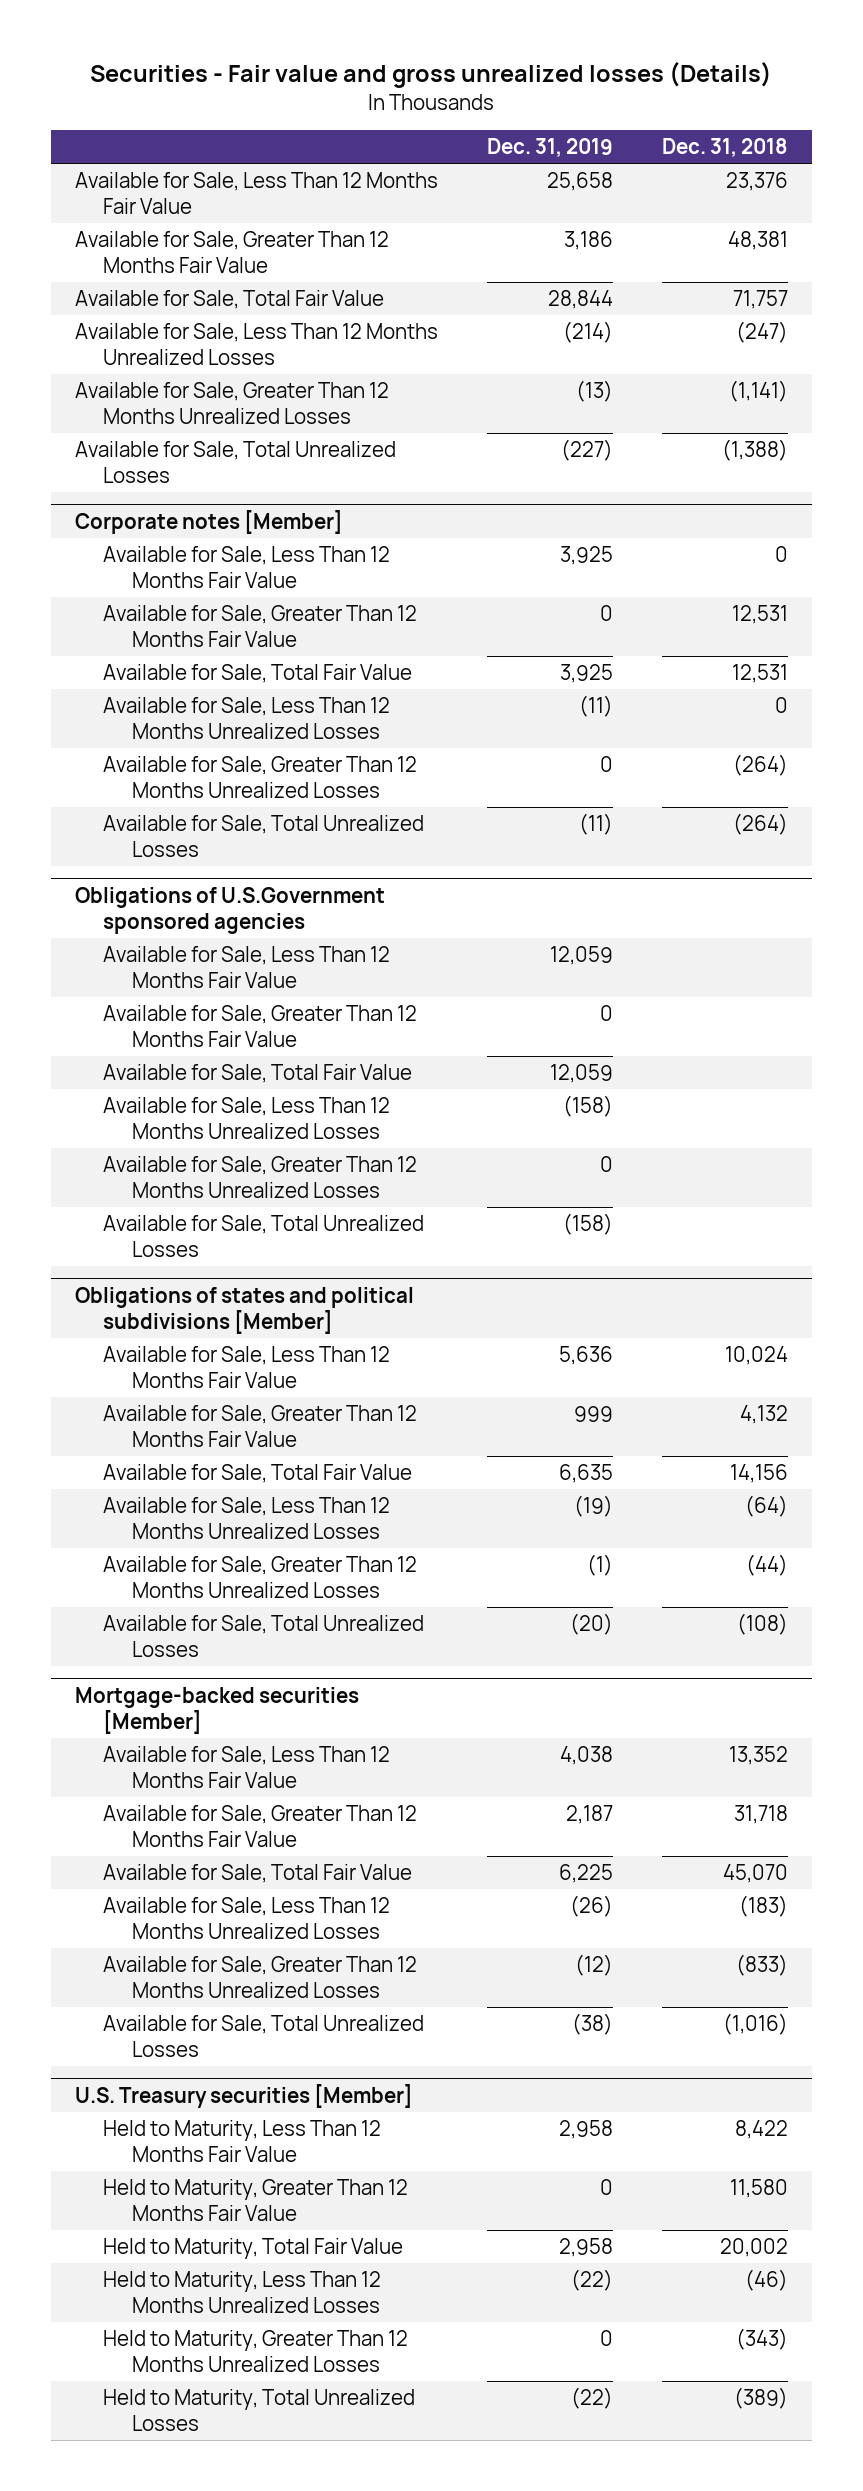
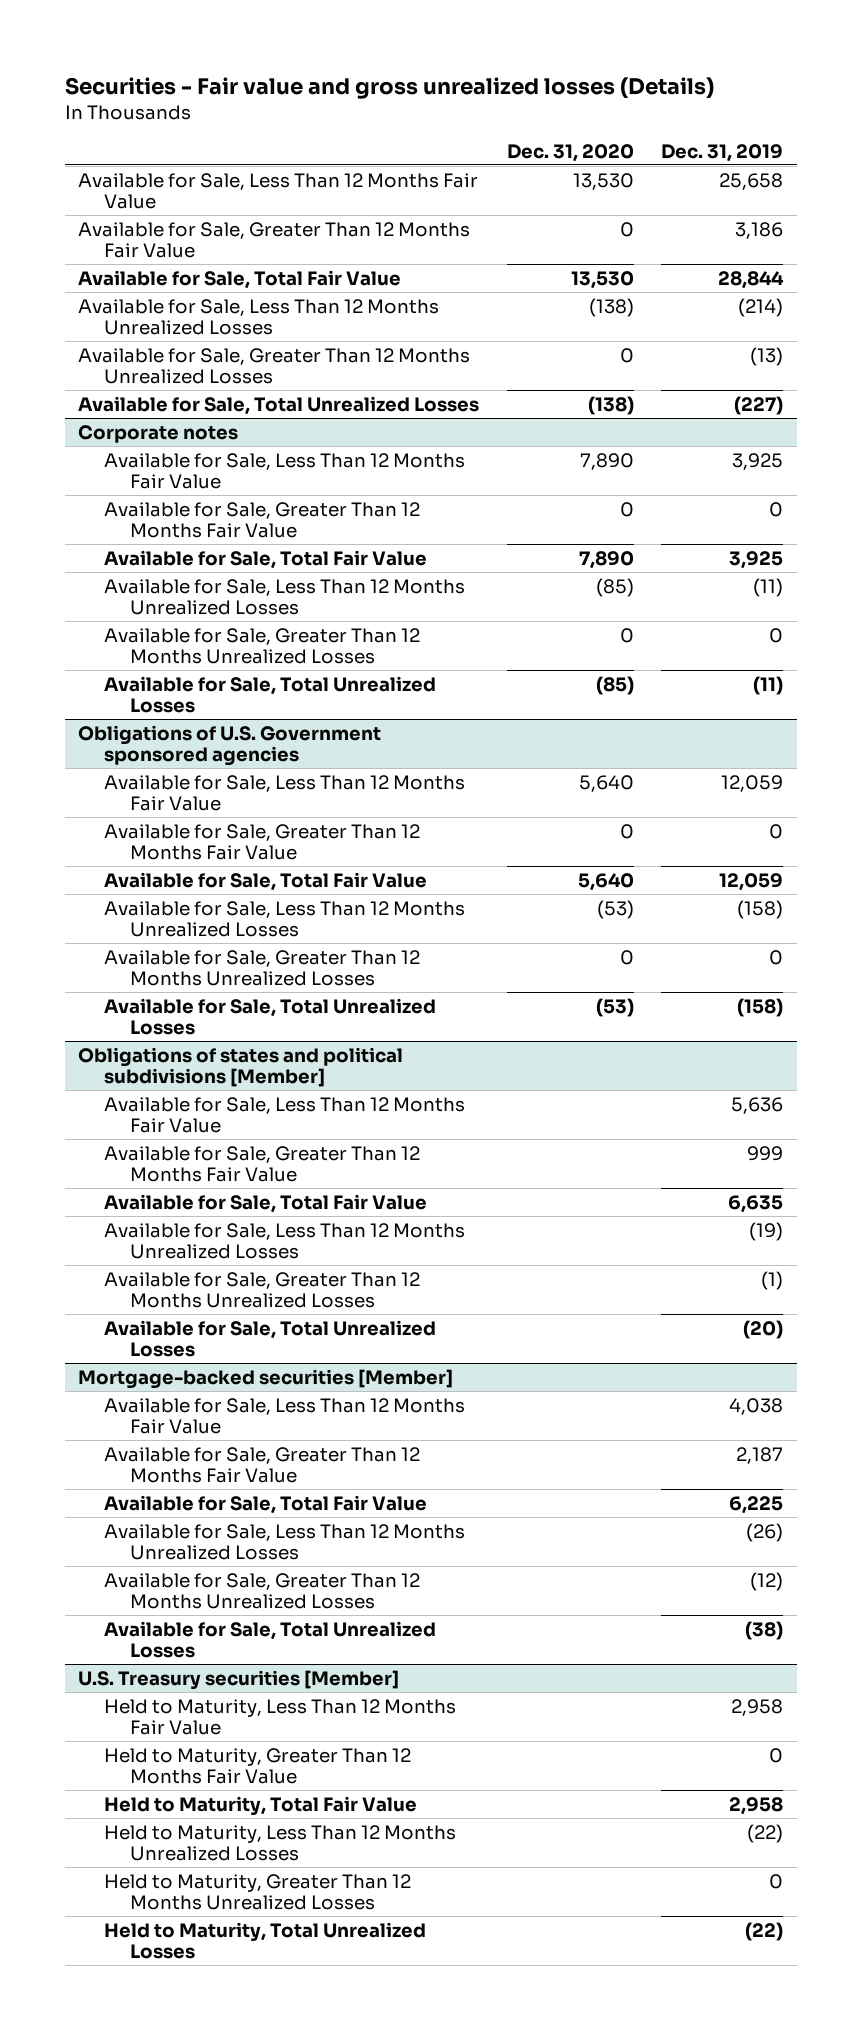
[661,138,788,158] Dec. 31, 2018 -> none
none -> [506,143,634,162] Dec. 31, 2020
[75,510,344,535] Corporate notes [Member] -> [78,424,239,443] Corporate notes
[75,887,386,935] Obligations of U.S.Government sponsored agencies -> [78,724,382,767] Obligations of U.S. Government sponsored agencies

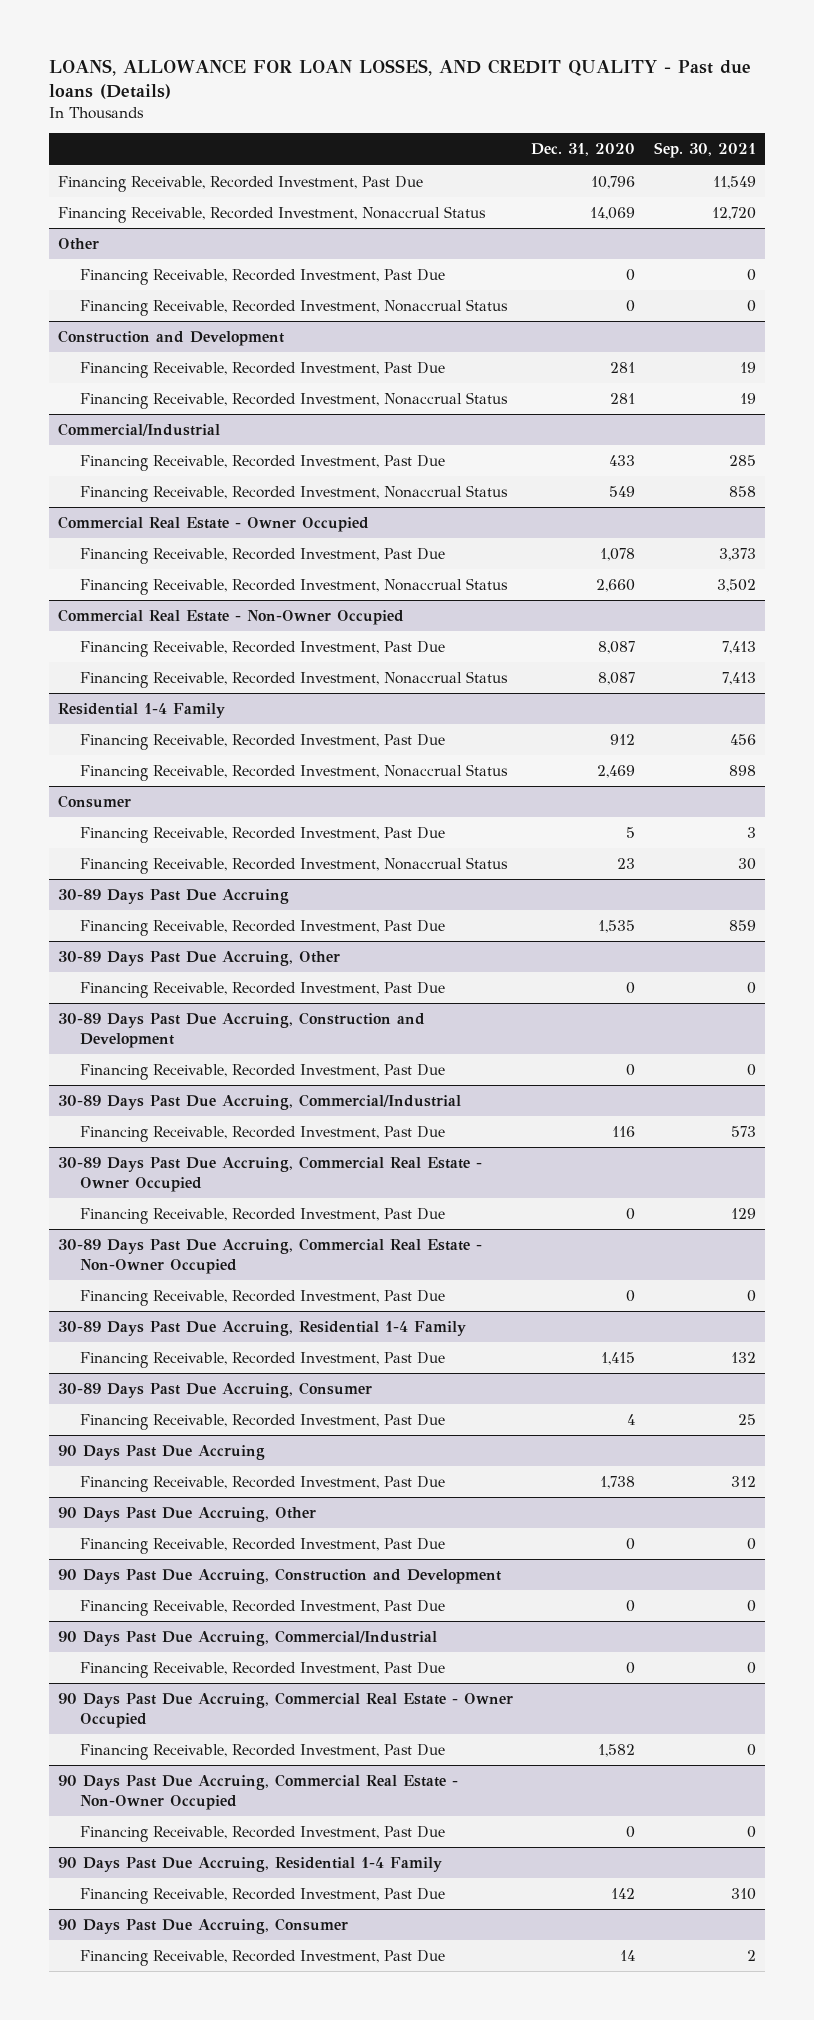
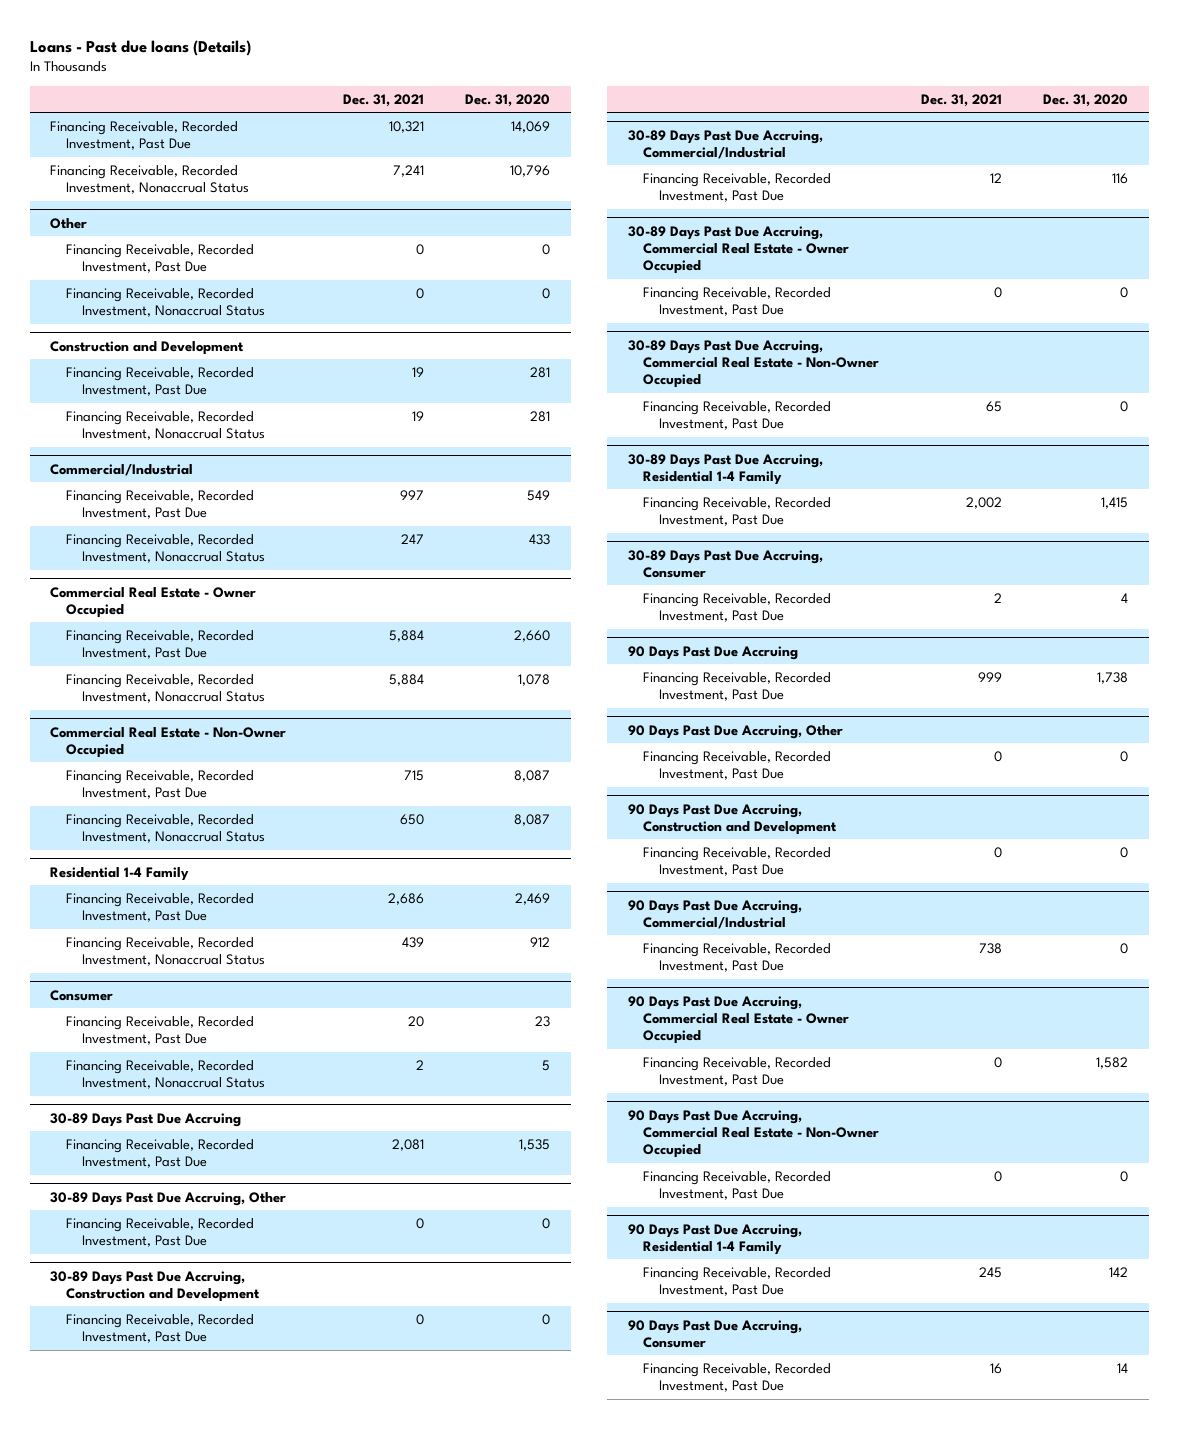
[48,58,751,99] LOANS, ALLOWANCE FOR LOAN LOSSES, AND CREDIT QUALITY - Past due loans (Details) -> [29,39,251,56] Loans - Past due loans (Details)
[653,142,756,159] Sep. 30, 2021 -> none
none -> [343,93,425,107] Dec. 31, 2021
[591,175,636,189] 10,796 -> [511,121,551,134] 14,069
[590,206,636,220] 14,069 -> [510,165,551,178] 10,796
[609,454,636,466] 433 -> [527,490,551,502] 549
[609,485,636,497] 549 -> [529,534,551,546] 433
[600,547,636,561] 1,078 -> [514,630,551,643] 2,660
[596,578,636,592] 2,660 -> [518,674,551,687] 1,078
[610,733,636,745] 912 -> [515,893,551,906] 2,469
[597,764,636,778] 2,469 -> [530,937,551,948] 912
[626,826,636,838] 5 -> [535,1016,551,1028] 23
[617,857,636,869] 23 -> [542,1060,551,1072] 5

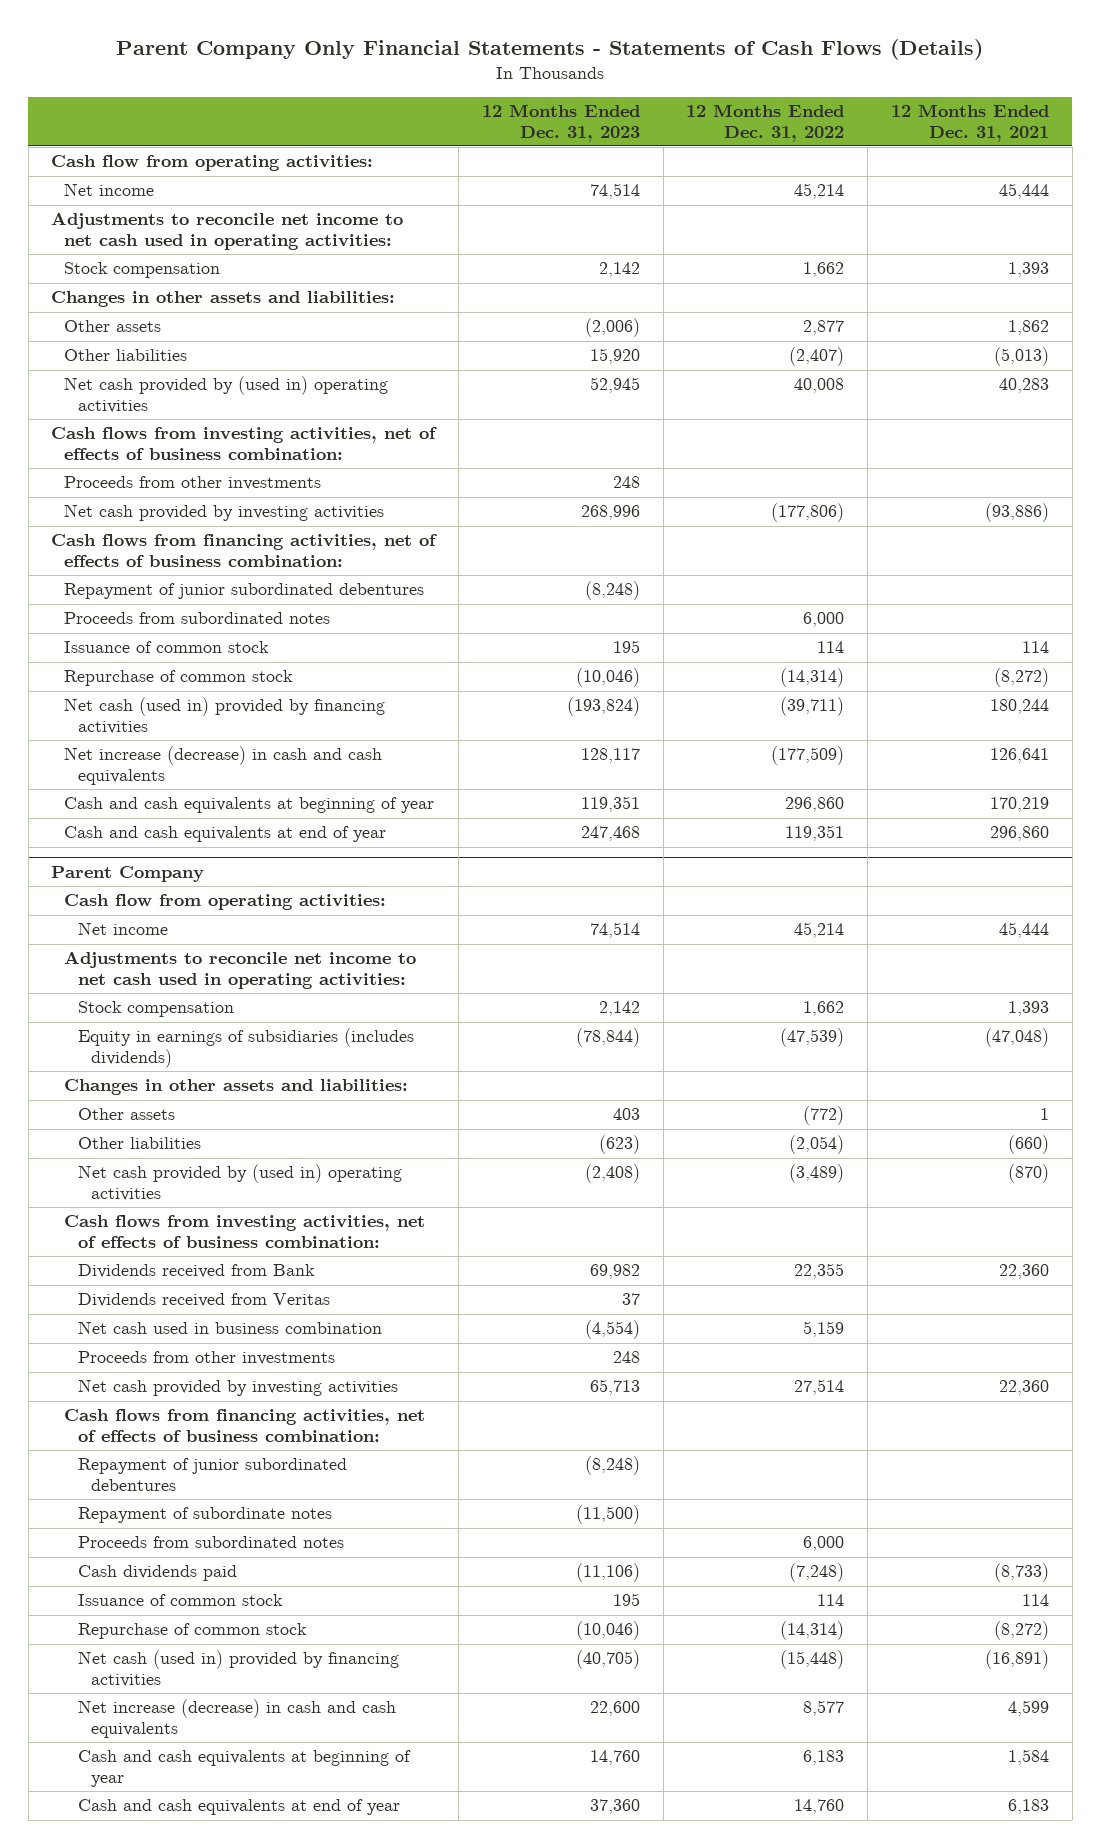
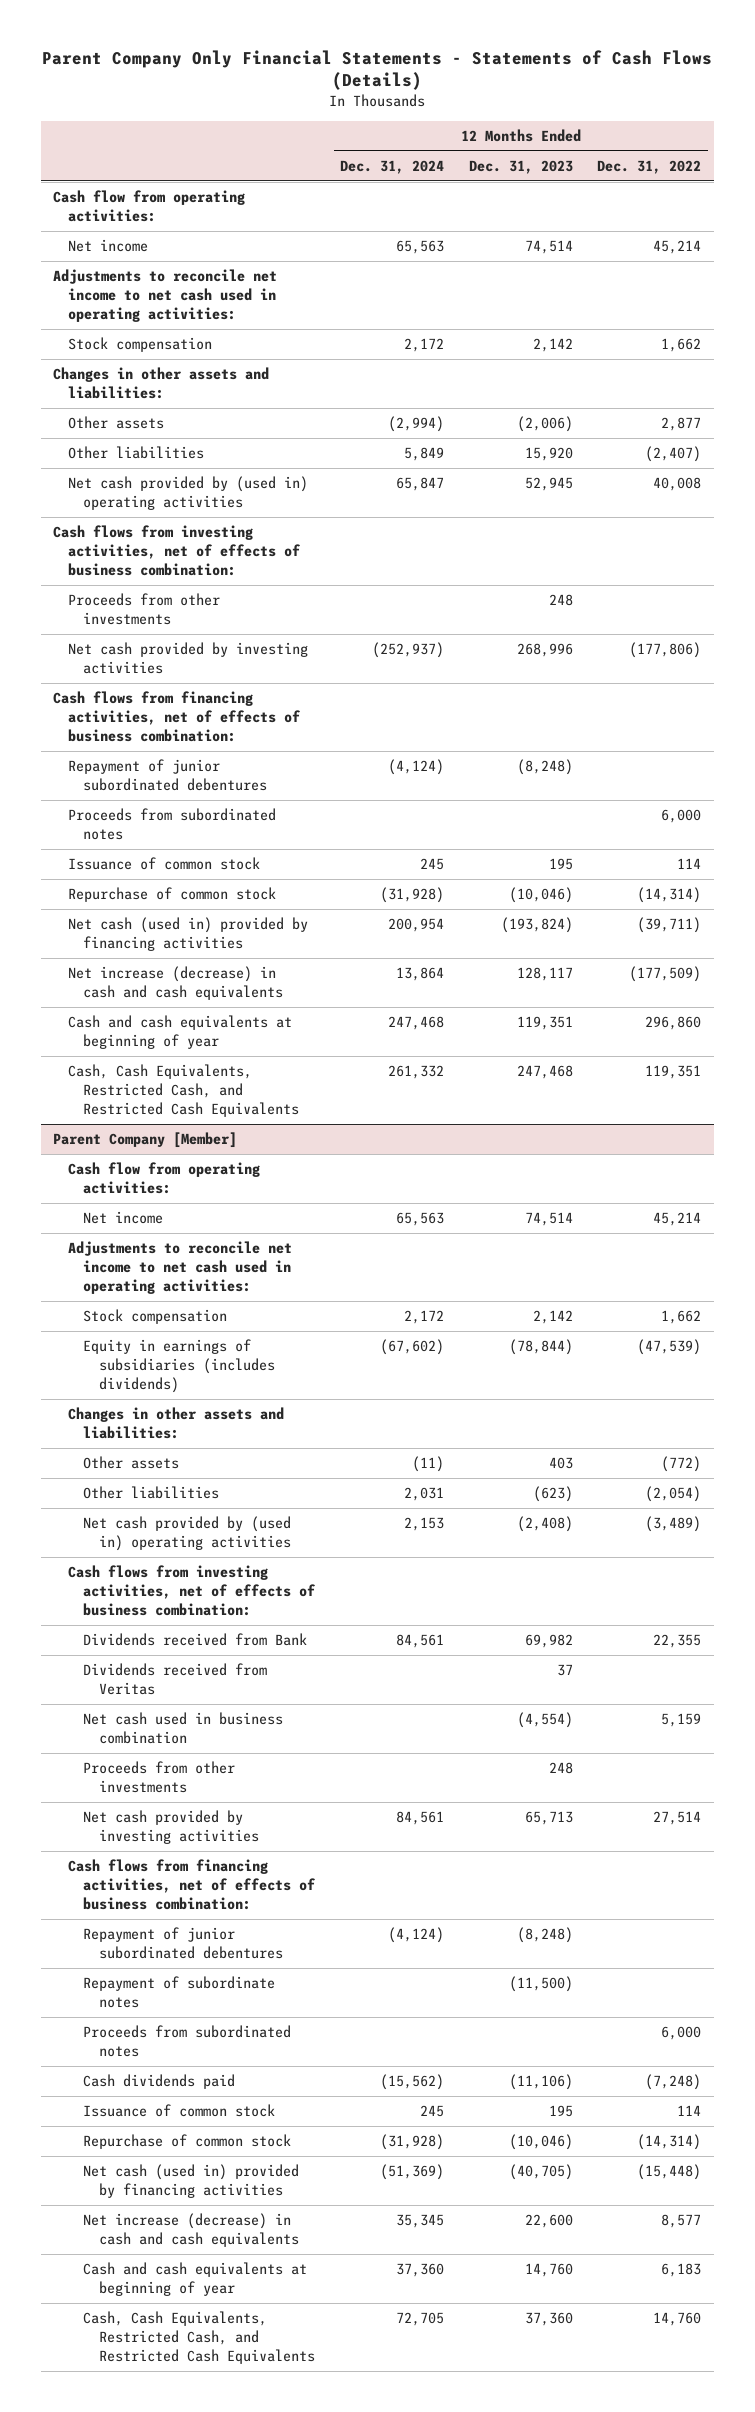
[890,104,1049,142] 12 Months Ended Dec. 31, 2021 -> none
none -> [340,159,445,174] Dec. 31, 2024
[64,826,387,843] Cash and cash equivalents at end of year -> [68,1064,300,1118] Cash, Cash Equivalents, Restricted Cash, and Restricted Cash Equivalents
[51,865,205,882] Parent Company -> [53,1132,238,1149] Parent Company [Member]
[77,1799,400,1816] Cash and cash equivalents at end of year -> [83,2311,315,2365] Cash, Cash Equivalents, Restricted Cash, and Restricted Cash Equivalents

